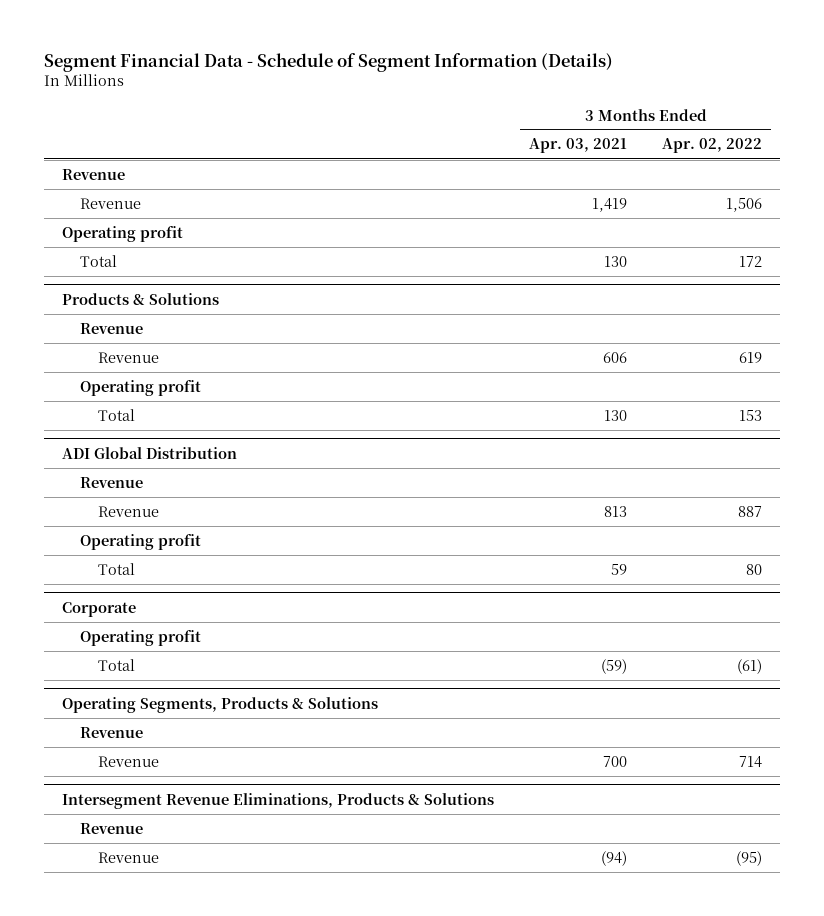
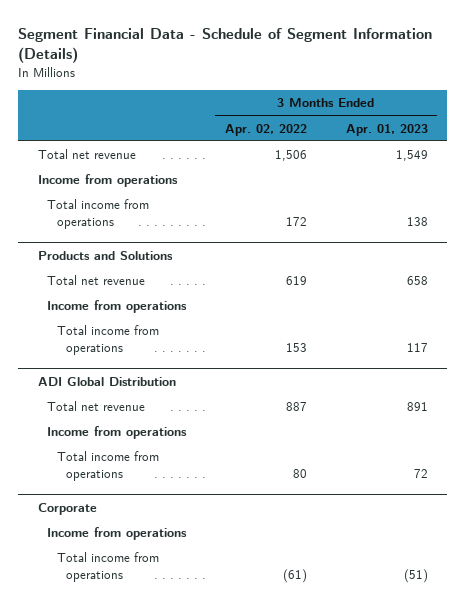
[529,138,628,154] Apr. 03, 2021 -> none
none -> [345,123,428,136] Apr. 01, 2023
[61,168,125,180] Revenue -> none
[79,322,143,334] Revenue -> none
[79,197,141,209] Revenue -> [37,149,136,160] Total net revenue
[61,225,183,242] Operating profit -> [37,174,178,188] Income from operations
[79,254,117,267] Total -> [47,199,150,230] Total income from operations
[61,292,219,305] Products & Solutions -> [37,250,173,260] Products and Solutions
[98,351,160,363] Revenue -> [47,275,146,286] Total net revenue
[79,379,201,396] Operating profit -> [47,300,188,314] Income from operations
[98,408,136,421] Total -> [56,325,159,356] Total income from operations
[79,476,143,488] Revenue -> none
[98,505,160,517] Revenue -> [47,401,146,412] Total net revenue
[79,533,201,550] Operating profit -> [47,426,188,440] Income from operations
[98,562,136,575] Total -> [56,451,159,482] Total income from operations
[61,696,378,713] Operating Segments, Products & Solutions -> none
[79,726,143,738] Revenue -> none
[98,755,160,767] Revenue -> none
[61,792,494,809] Intersegment Revenue Eliminations, Products & Solutions -> none
[79,822,143,834] Revenue -> none
[98,851,160,863] Revenue -> none
[79,629,201,646] Operating profit -> [47,527,188,541] Income from operations
[98,658,136,671] Total -> [56,552,159,583] Total income from operations

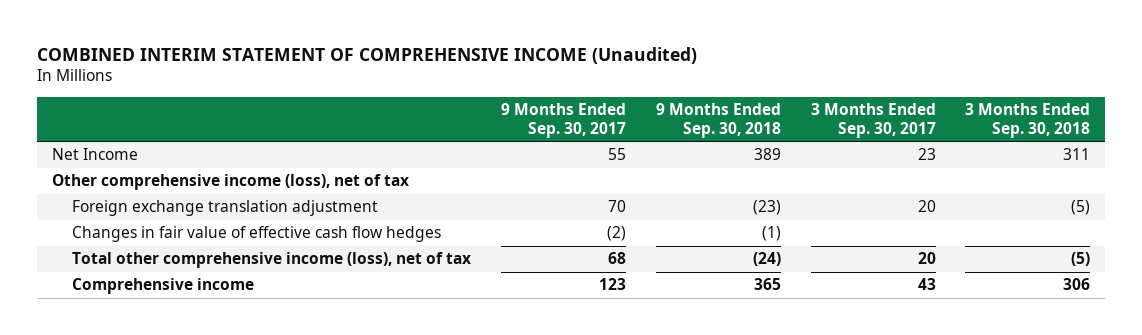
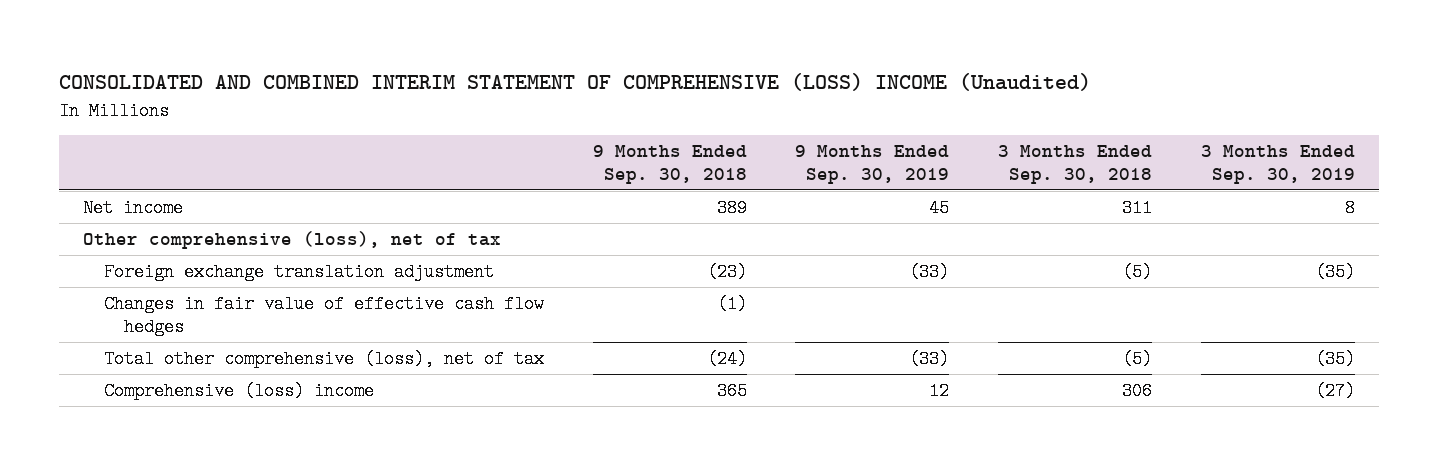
[36,46,697,64] COMBINED INTERIM STATEMENT OF COMPREHENSIVE INCOME (Unaudited) -> [59,73,1092,92] CONSOLIDATED AND COMBINED INTERIM STATEMENT OF COMPREHENSIVE (LOSS) INCOME (Unaudited)
[501,103,627,138] 9 Months Ended Sep. 30, 2017 -> none
[810,103,936,138] 3 Months Ended Sep. 30, 2017 -> none
none -> [795,145,950,184] 9 Months Ended Sep. 30, 2019
none -> [1200,145,1355,184] 3 Months Ended Sep. 30, 2019
[51,148,138,161] Net Income -> [83,199,184,218] Net income
[51,174,409,191] Other comprehensive income (loss), net of tax -> [83,231,502,250] Other comprehensive (loss), net of tax
[72,252,472,269] Total other comprehensive income (loss), net of tax -> [103,350,544,369] Total other comprehensive (loss), net of tax
[72,278,255,295] Comprehensive income -> [103,382,374,401] Comprehensive (loss) income

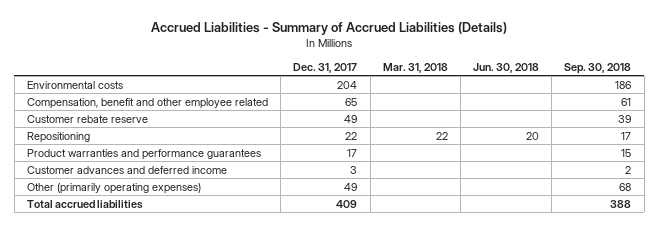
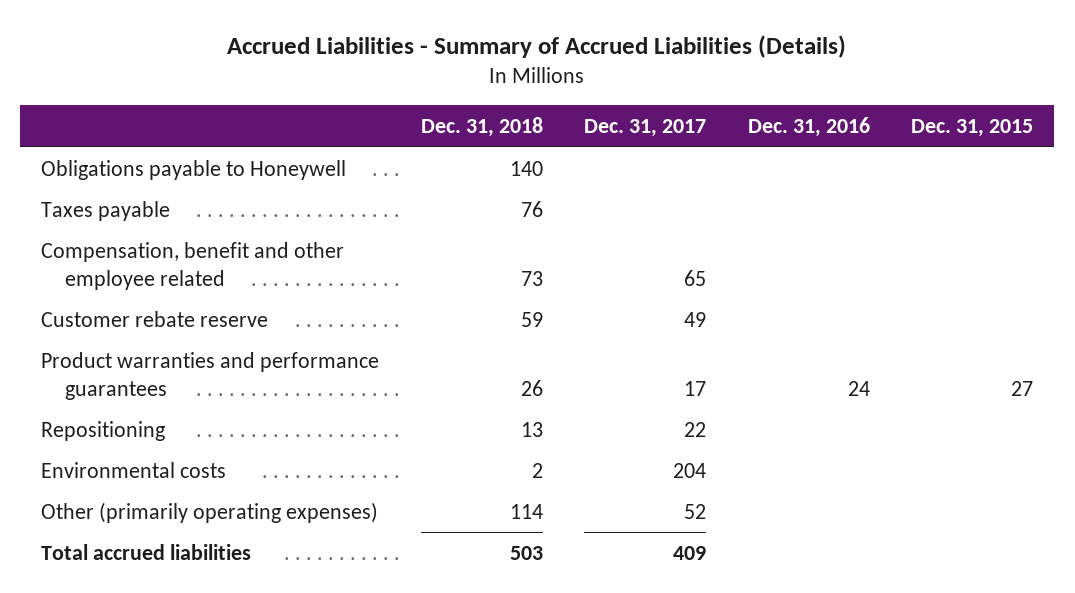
[382,62,448,73] Mar. 31, 2018 -> none
[473,62,540,73] Jun. 30, 2018 -> none
[564,62,632,74] Sep. 30, 2018 -> none
none -> [420,116,543,137] Dec. 31, 2018
none -> [747,116,870,137] Dec. 31, 2016
none -> [911,118,1034,137] Dec. 31, 2015
none -> [41,159,347,180] Obligations payable to Honeywell
none -> [41,200,171,221] Taxes payable
[27,165,228,174] Customer advances and deferred income -> none
[27,131,91,143] Repositioning -> [41,420,166,441] Repositioning
[27,80,124,89] Environmental costs -> [41,461,227,478] Environmental costs
[344,182,358,191] 49 -> [684,503,707,519] 52

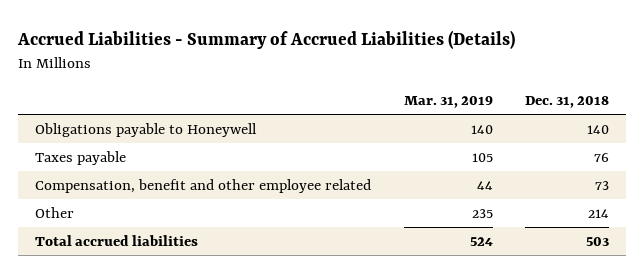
[584,118,707,137] Dec. 31, 2017 -> none
[747,116,870,137] Dec. 31, 2016 -> none
[911,118,1034,137] Dec. 31, 2015 -> none
none -> [403,95,493,108] Mar. 31, 2019
[41,310,269,327] Customer rebate reserve -> none
[41,351,380,400] Product warranties and performance guarantees -> none
[41,420,166,441] Repositioning -> none
[41,461,227,478] Environmental costs -> none
[41,501,379,523] Other (primarily operating expenses) -> [34,207,74,219] Other
[509,503,543,519] 114 -> [588,209,610,219] 214

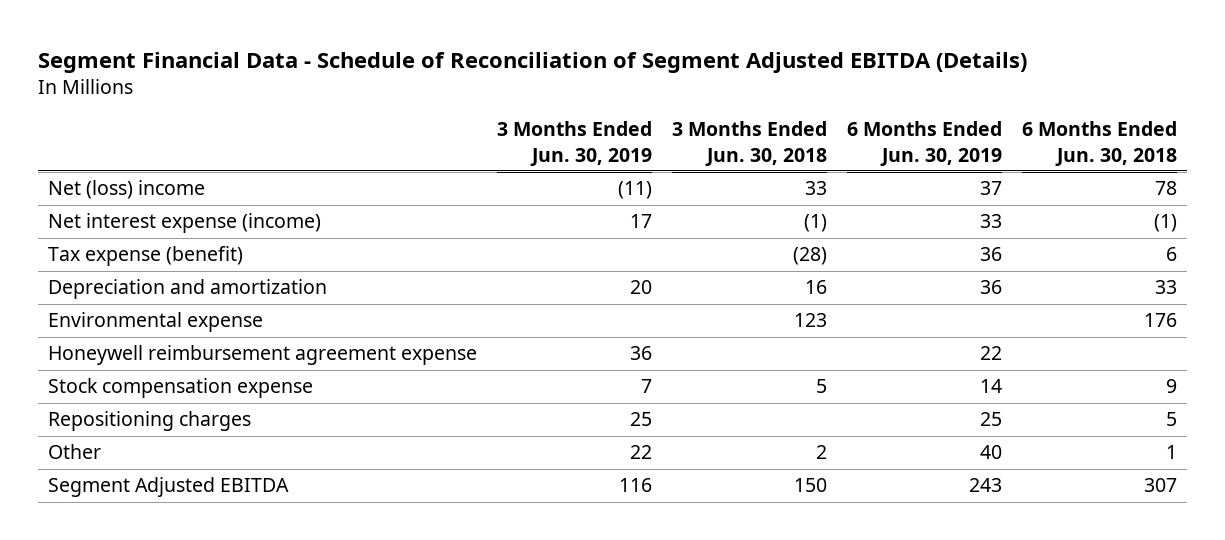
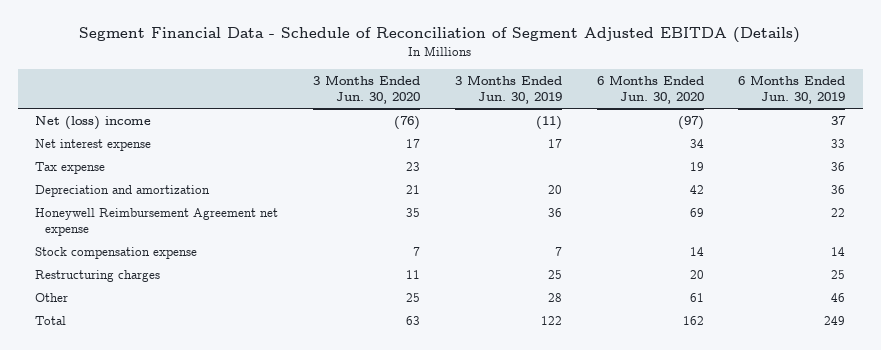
[671,121,827,166] 3 Months Ended Jun. 30, 2018 -> none
[1021,121,1177,166] 6 Months Ended Jun. 30, 2018 -> none
none -> [313,74,421,105] 3 Months Ended Jun. 30, 2020
none -> [596,74,704,105] 6 Months Ended Jun. 30, 2020
[47,213,321,234] Net interest expense (income) -> [35,139,152,152] Net interest expense
[47,246,243,267] Tax expense (benefit) -> [35,162,106,175] Tax expense
[47,312,263,333] Environmental expense -> none
[47,345,477,366] Honeywell reimbursement agreement expense -> [35,208,279,237] Honeywell Reimbursement Agreement net expense
[47,477,289,498] Segment Adjusted EBITDA -> none
[47,411,251,432] Repositioning charges -> [35,270,161,283] Restructuring charges
[629,445,652,460] 22 -> [547,293,562,303] 28
[979,445,1002,460] 40 -> [831,293,846,303] 46
none -> [35,316,67,326] Total

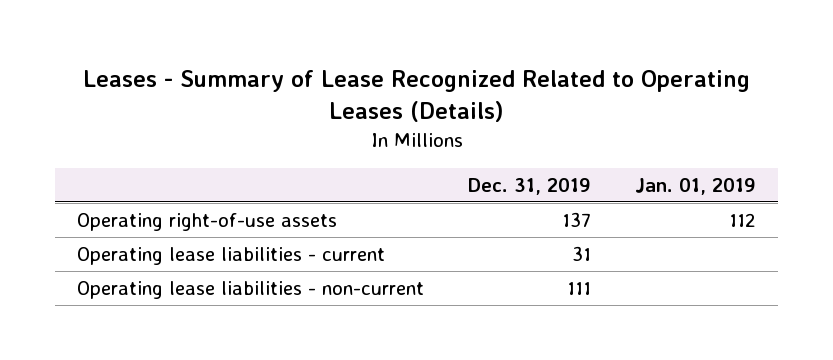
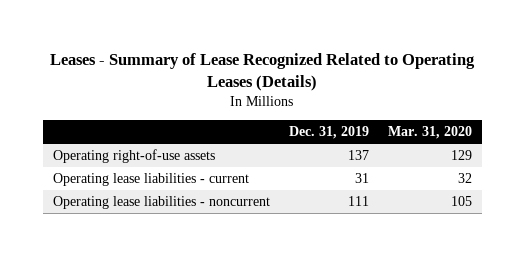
[635,177,757,195] Jan. 01, 2019 -> none
none -> [388,126,473,140] Mar. 31, 2020
[76,281,424,300] Operating lease liabilities - non-current -> [52,196,270,210] Operating lease liabilities - noncurrent

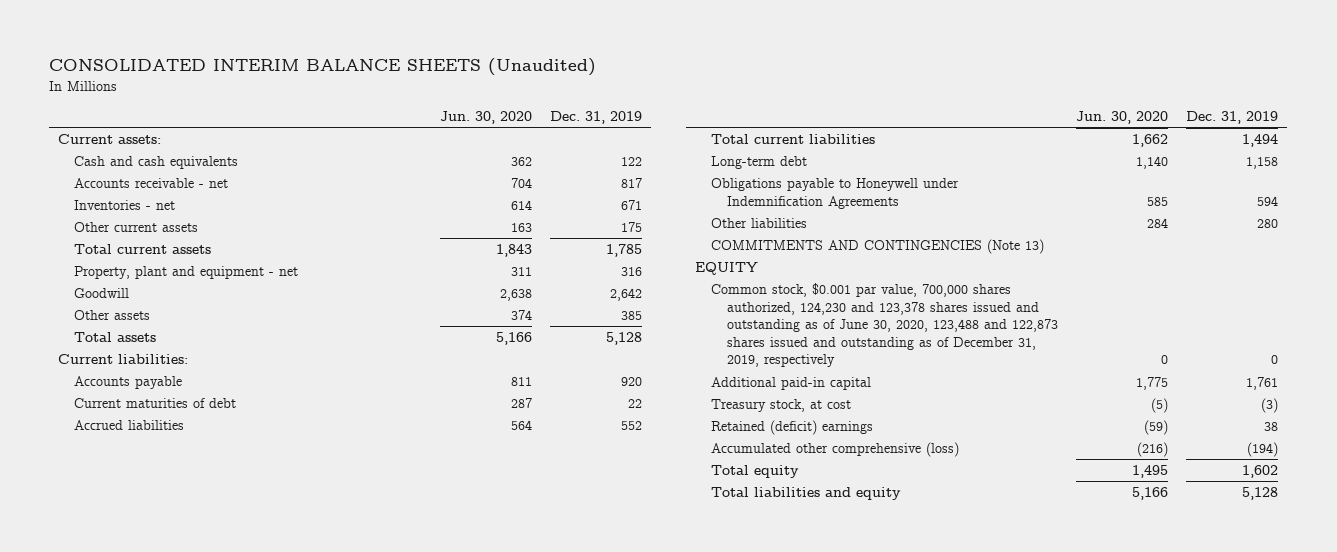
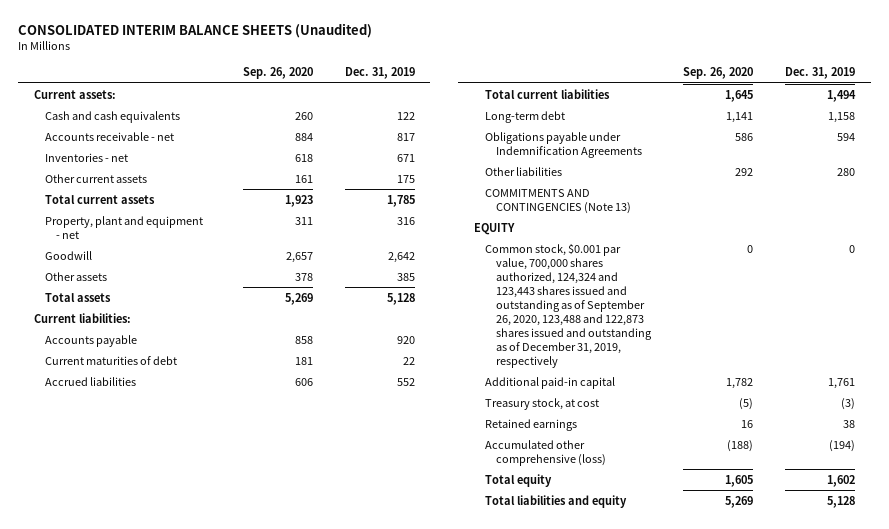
[439,110,532,124] Jun. 30, 2020 -> none
none -> [242,67,313,80] Sep. 26, 2020
[711,178,960,209] Obligations payable to Honeywell under Indemnification Agreements -> [485,131,643,158] Obligations payable under Indemnification Agreements
[711,283,1059,368] Common stock, $0.001 par value, 700,000 shares authorized, 124,230 and 123,378 shares issued and outstanding as of June 30, 2020, 123,488 and 122,873 shares issued and outstanding as of December 31, 2019, respectively -> [485,242,653,368] Common stock, $0.001 par value, 700,000 shares authorized, 124,324 and 123,443 shares issued and outstanding as of September 26, 2020, 123,488 and 122,873 shares issued and outstanding as of December 31, 2019, respectively
[711,420,874,436] Retained (deficit) earnings -> [485,418,578,431] Retained earnings

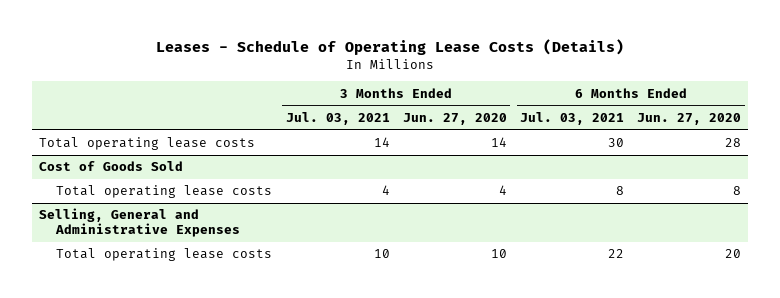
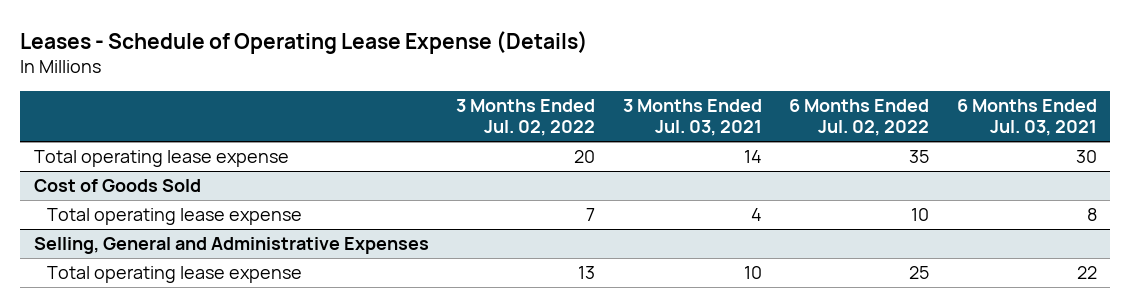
[155,38,624,55] Leases - Schedule of Operating Lease Costs (Details) -> [20,30,589,54] Leases - Schedule of Operating Lease Expense (Details)
[402,112,507,125] Jun. 27, 2020 -> none
[637,112,742,125] Jun. 27, 2020 -> none
none -> [456,99,596,137] 3 Months Ended Jul. 02, 2022
none -> [789,99,930,137] 6 Months Ended Jul. 02, 2022
[38,137,255,151] Total operating lease costs -> [34,149,290,167] Total operating lease expense
[56,185,273,199] Total operating lease costs -> [46,207,302,225] Total operating lease expense
[56,248,273,262] Total operating lease costs -> [46,265,302,283] Total operating lease expense

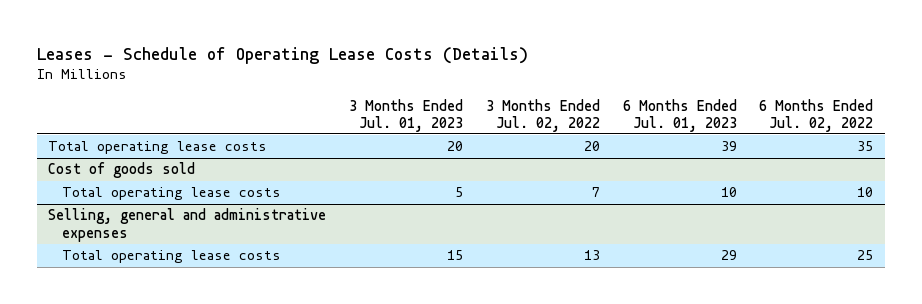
[20,30,589,54] Leases - Schedule of Operating Lease Expense (Details) -> [36,46,528,64] Leases - Schedule of Operating Lease Costs (Details)
[622,99,762,137] 3 Months Ended Jul. 03, 2021 -> none
[956,99,1097,137] 6 Months Ended Jul. 03, 2021 -> none
none -> [348,98,463,132] 3 Months Ended Jul. 01, 2023
none -> [622,98,737,132] 6 Months Ended Jul. 01, 2023
[34,149,290,167] Total operating lease expense -> [48,141,268,155] Total operating lease costs
[34,178,202,192] Cost of Goods Sold -> [48,162,196,179] Cost of goods sold
[46,207,302,225] Total operating lease expense -> [62,187,282,201] Total operating lease costs
[34,236,430,254] Selling, General and Administrative Expenses -> [48,208,327,242] Selling, general and administrative expenses
[46,265,302,283] Total operating lease expense -> [62,250,282,264] Total operating lease costs

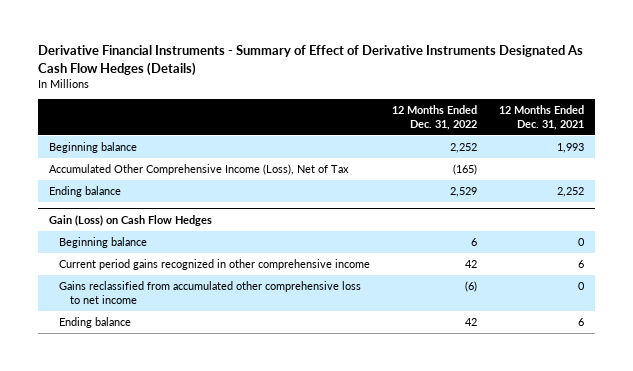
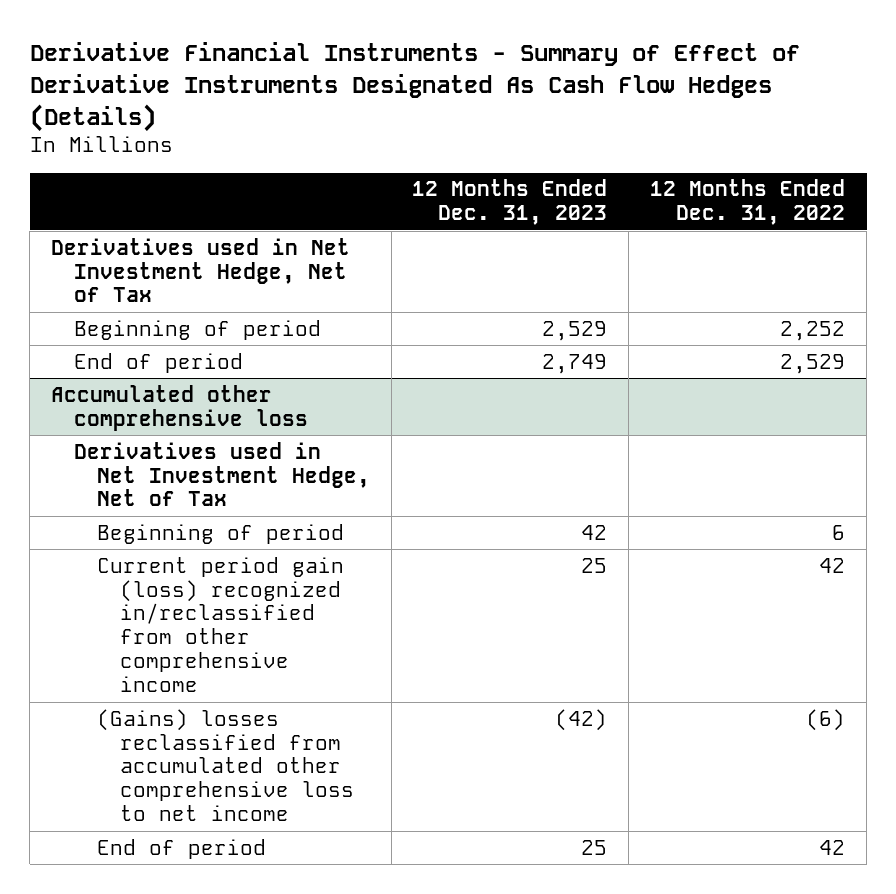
[498,105,584,130] 12 Months Ended Dec. 31, 2021 -> none
none -> [412,179,608,226] 12 Months Ended Dec. 31, 2023
[48,164,349,176] Accumulated Other Comprehensive Income (Loss), Net of Tax -> none
none -> [51,237,351,303] Derivatives used in Net Investment Hedge, Net of Tax
[48,142,137,154] Beginning balance -> [73,319,321,340] Beginning of period
[48,186,121,198] Ending balance -> [73,352,243,373] End of period
[48,214,212,226] Gain (Loss) on Cash Flow Hedges -> [51,384,308,431] Accumulated other comprehensive loss
none -> [73,441,370,507] Derivatives used in Net Investment Hedge, Net of Tax
[59,237,148,249] Beginning balance -> [96,523,344,544] Beginning of period
[59,259,371,271] Current period gains recognized in other comprehensive income -> [96,556,344,692] Current period gain (loss) recognized in/reclassified from other comprehensive income
[59,281,362,304] Gains reclassified from accumulated other comprehensive loss to net income -> [96,708,354,822] (Gains) losses reclassified from accumulated other comprehensive loss to net income
[59,317,132,329] Ending balance -> [96,838,266,859] End of period

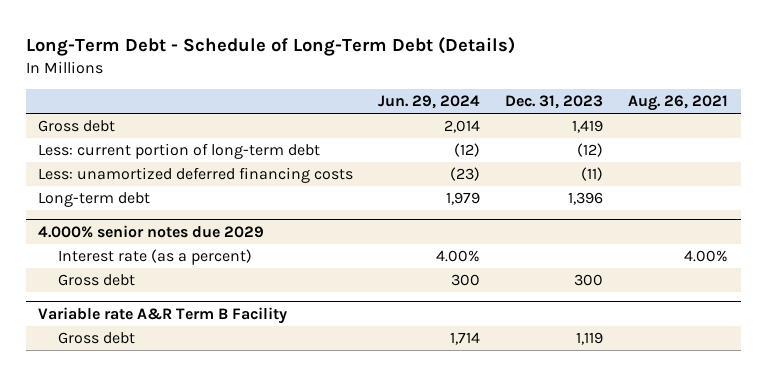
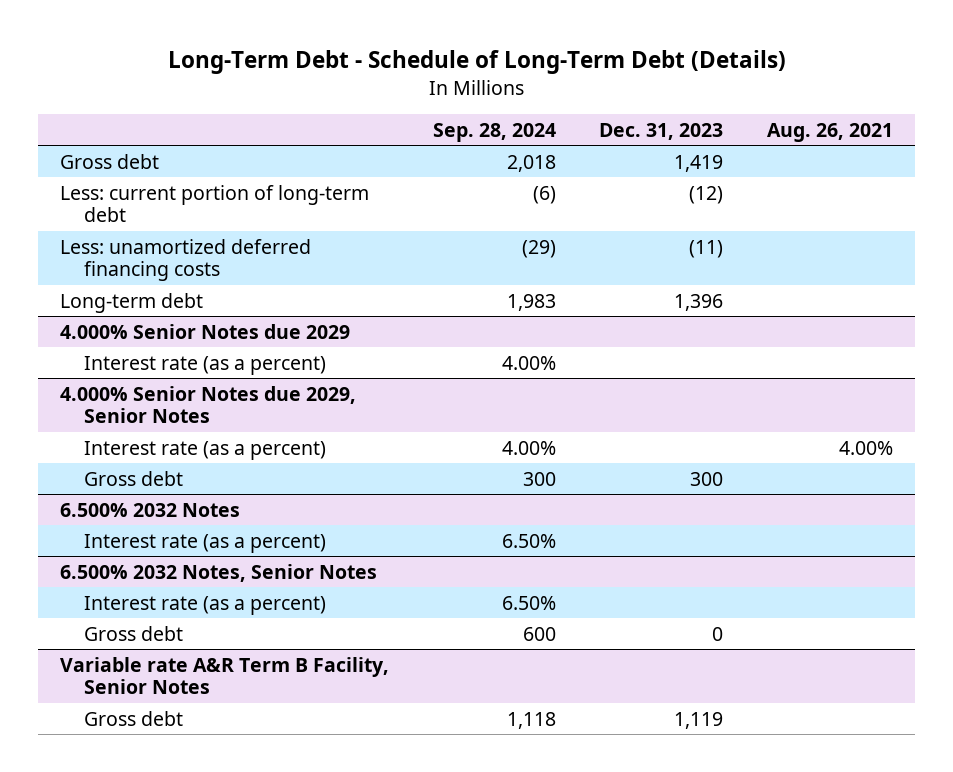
[378,95,481,110] Jun. 29, 2024 -> none
none -> [432,122,556,142] Sep. 28, 2024
[38,224,265,238] 4.000% senior notes due 2029 -> [59,323,350,339] 4.000% Senior Notes due 2029
none -> [84,355,327,375] Interest rate (as a percent)
none -> [59,385,356,424] 4.000% Senior Notes due 2029, Senior Notes
none -> [59,502,240,517] 6.500% 2032 Notes
none -> [84,533,327,553] Interest rate (as a percent)
none -> [59,563,377,582] 6.500% 2032 Notes, Senior Notes
none -> [84,595,327,615] Interest rate (as a percent)
none -> [84,625,184,641] Gross debt
[38,306,288,324] Variable rate A&R Term B Facility -> [59,656,389,695] Variable rate A&R Term B Facility, Senior Notes

